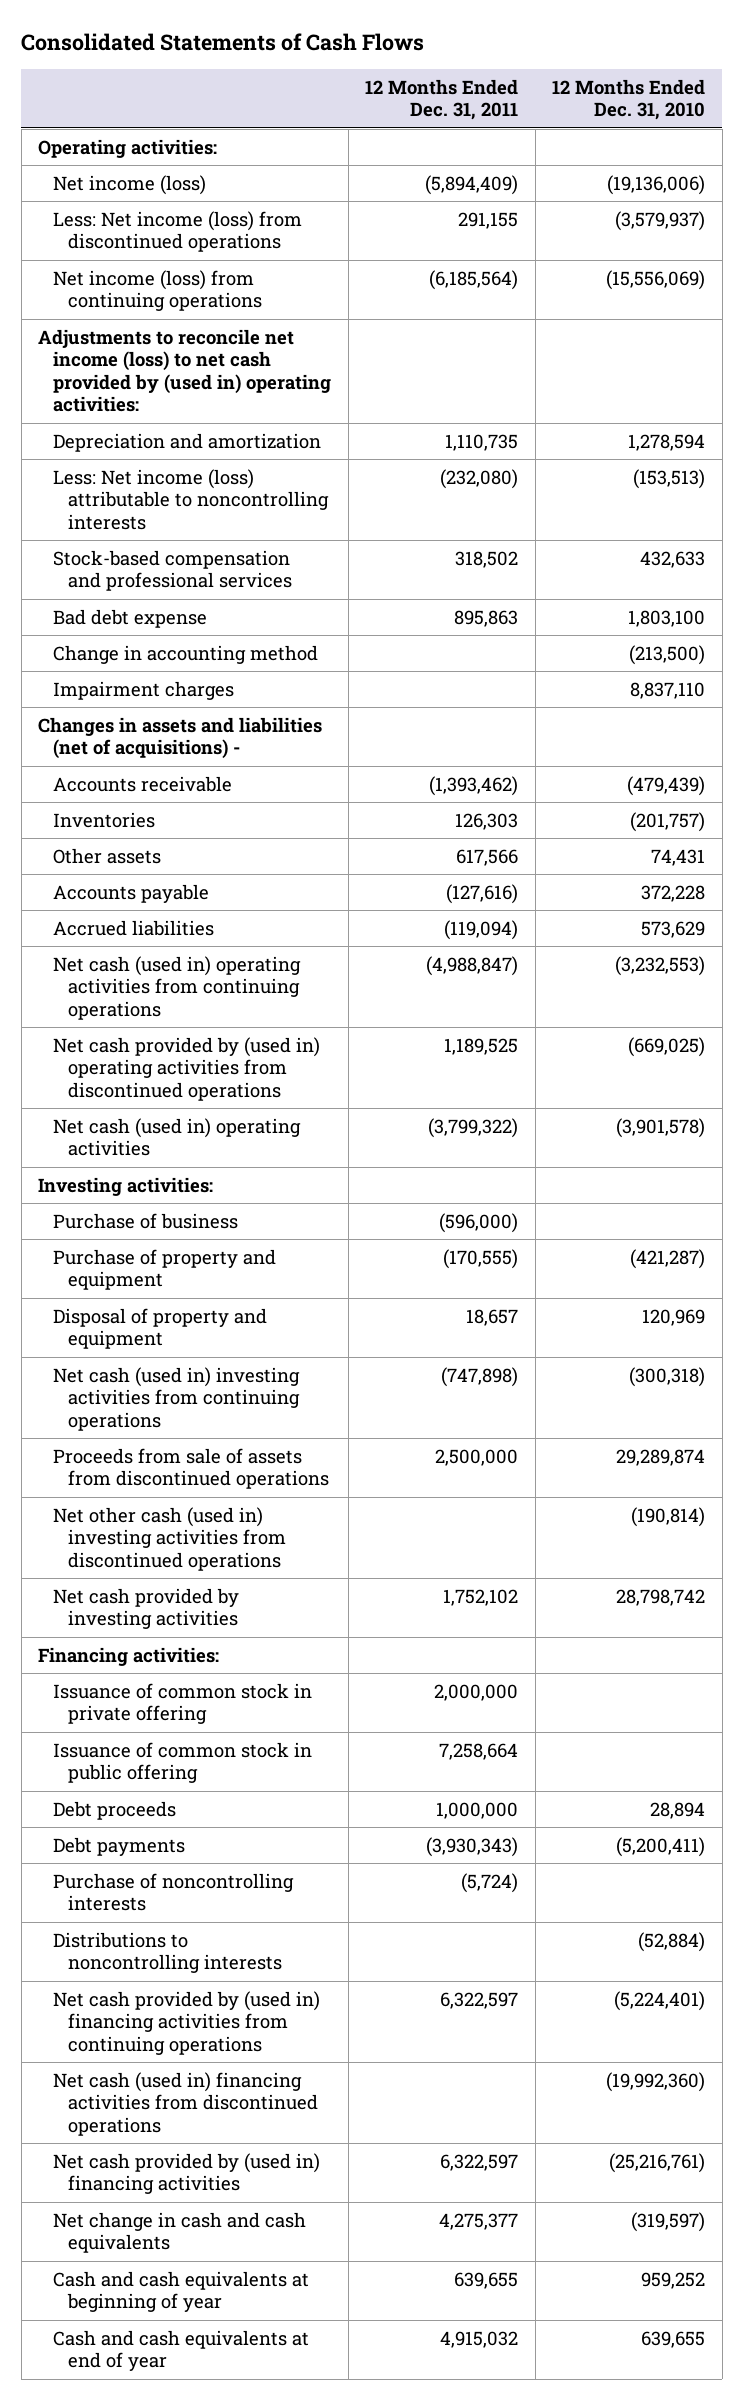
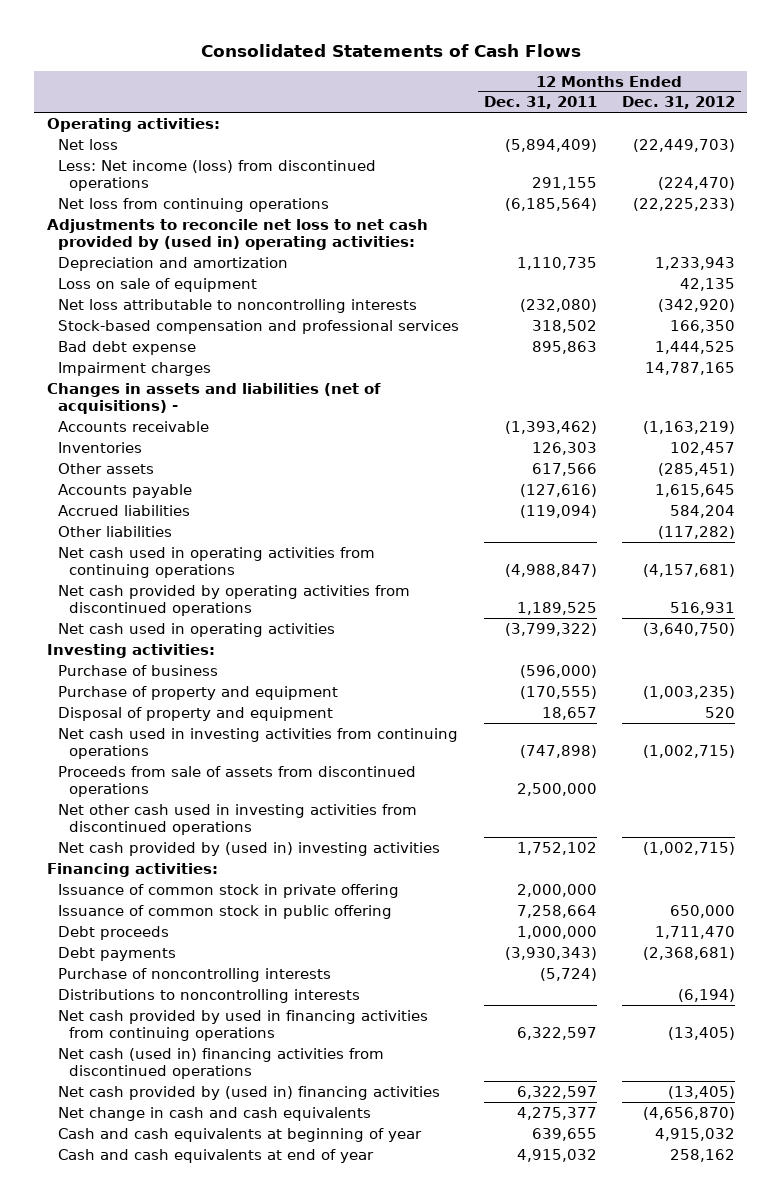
[552,79,706,121] 12 Months Ended Dec. 31, 2010 -> none
none -> [621,96,735,110] Dec. 31, 2012
[53,174,207,195] Net income (loss) -> [57,138,118,150] Net loss
[53,269,263,312] Net income (loss) from continuing operations -> [57,197,329,212] Net loss from continuing operations
[38,328,332,413] Adjustments to reconcile net income (loss) to net cash provided by (used in) operating activities: -> [46,218,428,250] Adjustments to reconcile net loss to net cash provided by (used in) operating activities:
none -> [57,277,257,292] Loss on sale of equipment
[53,468,330,530] Less: Net income (loss) attributable to noncontrolling interests -> [57,298,417,313] Net loss attributable to noncontrolling interests
[53,644,319,664] Change in accounting method -> none
none -> [57,525,172,537] Other liabilities
[53,955,302,1020] Net cash (used in) operating activities from continuing operations -> [57,546,375,578] Net cash used in operating activities from continuing operations
[53,1036,321,1101] Net cash provided by (used in) operating activities from discontinued operations -> [57,584,410,616] Net cash provided by operating activities from discontinued operations
[53,1117,302,1157] Net cash (used in) operating activities -> [57,622,335,637] Net cash used in operating activities
[53,1366,301,1431] Net cash (used in) investing activities from continuing operations -> [57,727,458,759] Net cash used in investing activities from continuing operations
[53,1506,287,1571] Net other cash (used in) investing activities from discontinued operations -> [57,803,417,835] Net other cash used in investing activities from discontinued operations
[53,1587,240,1630] Net cash provided by investing activities -> [57,841,440,856] Net cash provided by (used in) investing activities
[53,1990,321,2055] Net cash provided by (used in) financing activities from continuing operations -> [57,1009,428,1041] Net cash provided by used in financing activities from continuing operations

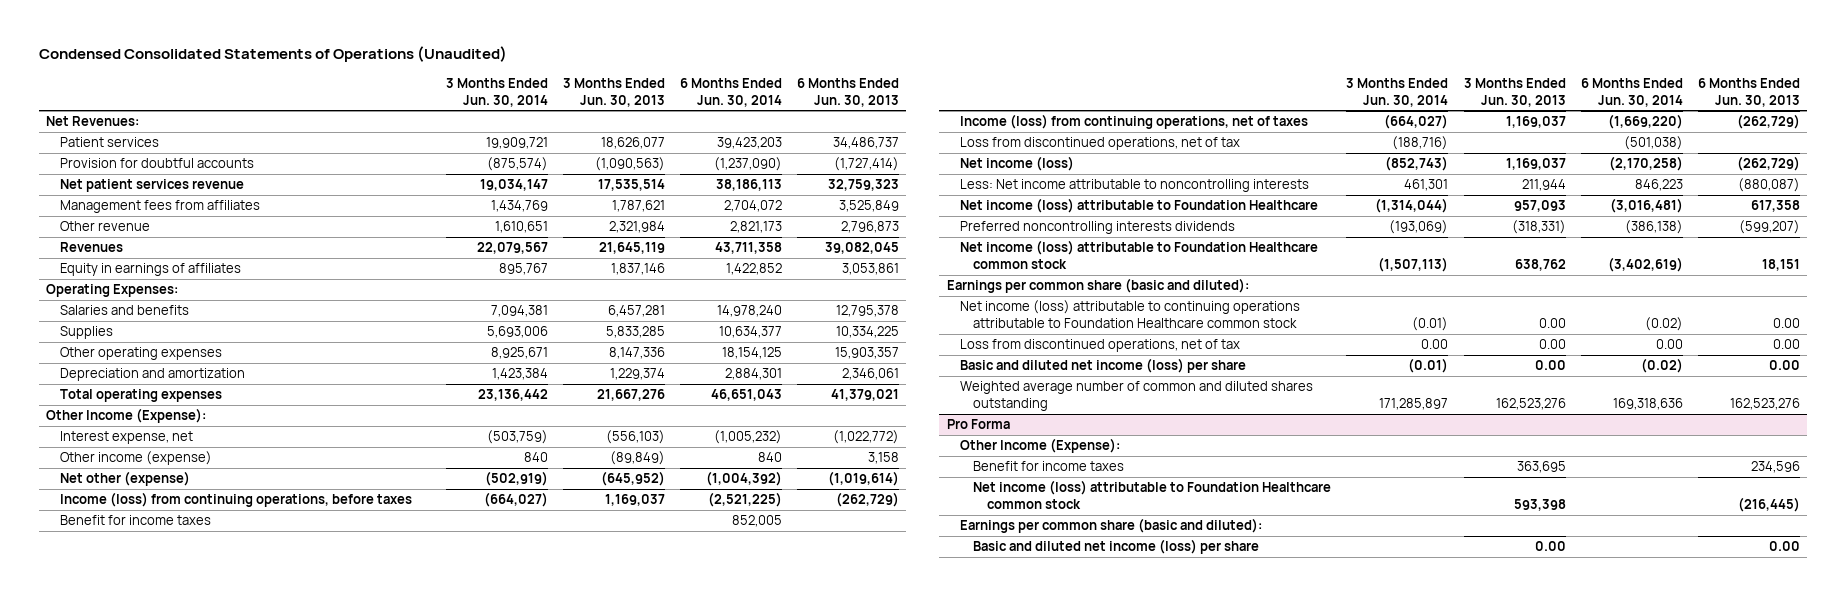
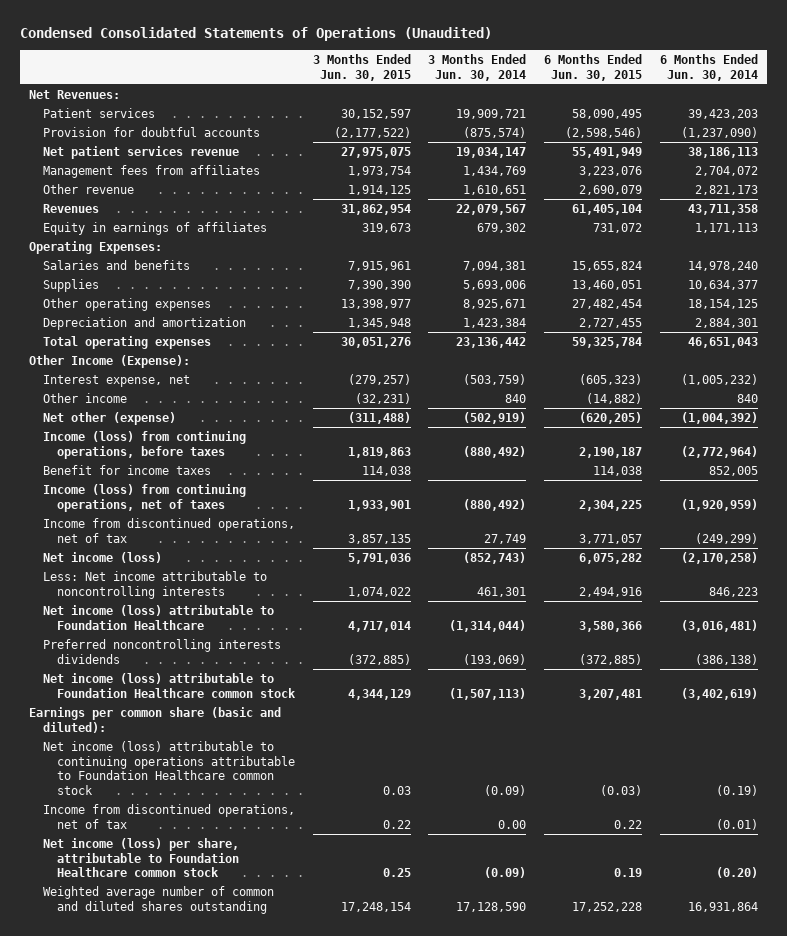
[562,77,665,107] 3 Months Ended Jun. 30, 2013 -> none
[796,77,899,107] 6 Months Ended Jun. 30, 2013 -> none
none -> [312,53,411,81] 3 Months Ended Jun. 30, 2015
none -> [544,53,643,81] 6 Months Ended Jun. 30, 2015
[498,263,548,276] 895,767 -> [477,222,527,233] 679,302
[725,263,782,276] 1,422,852 -> [695,222,759,233] 1,171,113
[59,451,212,466] Other income (expense) -> [42,392,127,403] Other income
[483,492,548,508] (664,027) -> [463,445,527,458] (880,492)
[707,492,782,508] (2,521,225) -> [681,445,759,458] (2,772,964)
[1384,114,1449,130] (664,027) -> [463,498,527,511] (880,492)
[1607,114,1683,130] (1,669,220) -> [681,498,759,511] (1,920,959)
[960,137,1241,151] Loss from discontinued operations, net of tax -> [42,517,295,543] Income from discontinued operations, net of tax
[1392,136,1449,151] (188,716) -> [484,533,527,544] 27,749
[1623,136,1683,151] (501,038) -> [695,532,759,544] (249,299)
[946,419,1010,430] Pro Forma -> none
[960,438,1121,454] Other Income (Expense): -> none
[973,461,1125,472] Benefit for income taxes -> none
[973,480,1332,510] Net income (loss) attributable to Foundation Healthcare common stock -> none
[960,518,1263,534] Earnings per common share (basic and diluted): -> none
[973,539,1260,555] Basic and diluted net income (loss) per share -> none
[1412,317,1449,332] (0.01) -> [484,785,527,797] (0.09)
[1644,317,1683,332] (0.02) -> [716,785,759,797] (0.19)
[960,339,1241,353] Loss from discontinued operations, net of tax -> [42,803,295,829] Income from discontinued operations, net of tax
[1655,339,1683,350] 0.00 -> [716,818,759,830] (0.01)
[960,358,1247,374] Basic and diluted net income (loss) per share -> [42,837,239,878] Net income (loss) per share, attributable to Foundation Healthcare common stock
[1408,358,1449,374] (0.01) -> [484,867,527,879] (0.09)
[1640,358,1683,374] (0.02) -> [716,867,759,879] (0.20)
[1379,398,1449,411] 171,285,897 -> [456,901,527,912] 17,128,590
[1612,398,1683,411] 169,318,636 -> [688,901,759,912] 16,931,864

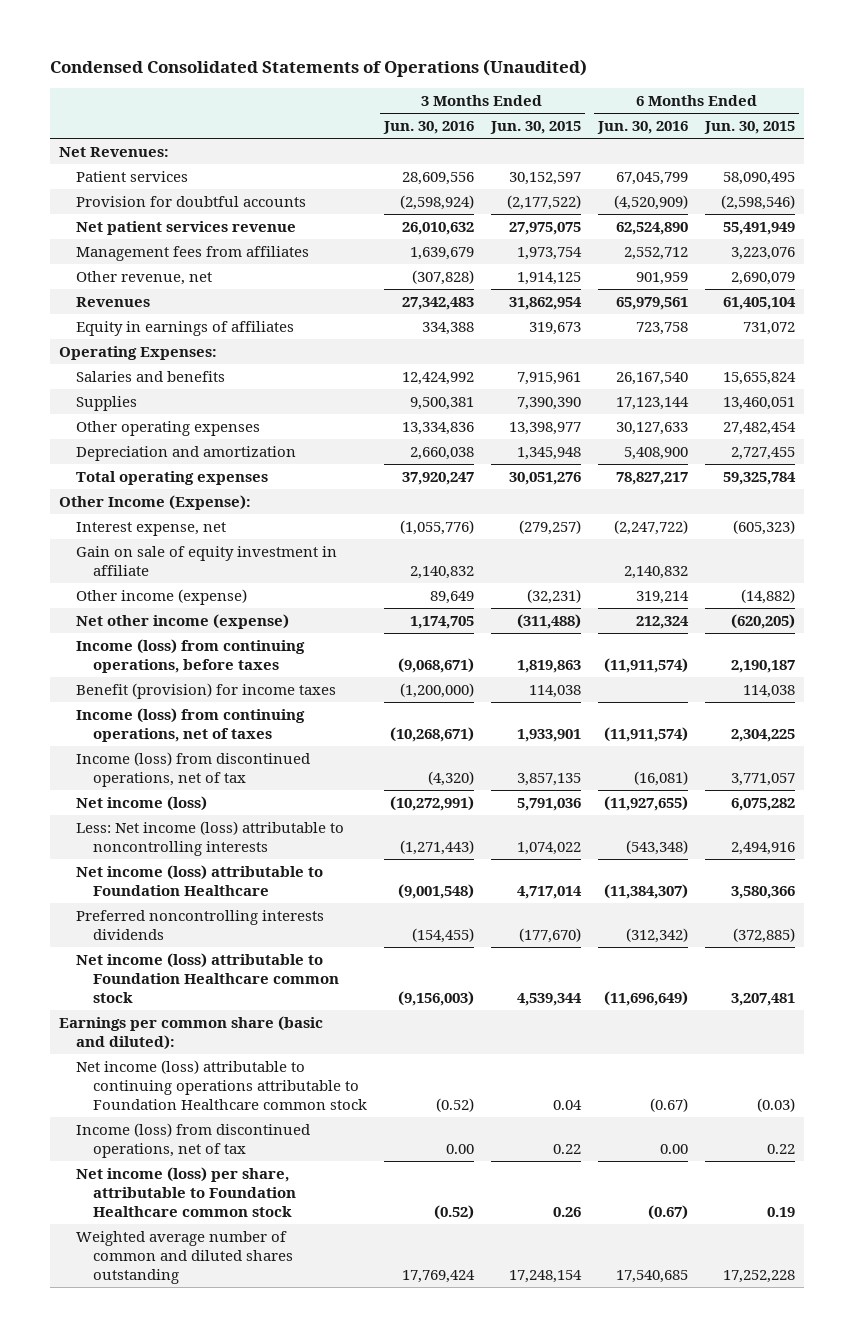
[428,53,527,81] 3 Months Ended Jun. 30, 2014 -> none
[660,53,759,81] 6 Months Ended Jun. 30, 2014 -> none
none -> [382,121,474,135] Jun. 30, 2016
none -> [597,121,689,135] Jun. 30, 2016
[42,183,134,194] Other revenue -> [75,270,212,285] Other revenue, net
none -> [75,545,337,576] Gain on sale of equity investment in affiliate
[42,392,127,403] Other income -> [75,588,247,605] Other income (expense)
[42,411,176,425] Net other (expense) -> [75,613,289,629] Net other income (expense)
[42,464,211,475] Benefit for income taxes -> [75,682,336,699] Benefit (provision) for income taxes
[42,517,295,543] Income from discontinued operations, net of tax -> [75,751,310,787] Income (loss) from discontinued operations, net of tax
[42,570,267,599] Less: Net income attributable to noncontrolling interests -> [75,820,344,856] Less: Net income (loss) attributable to noncontrolling interests
[347,653,411,665] (372,885) -> [518,927,581,943] (177,670)
[347,688,411,700] 4,344,129 -> [516,992,582,1006] 4,539,344
[382,786,411,796] 0.03 -> [552,1099,582,1110] 0.04
[42,803,295,829] Income from discontinued operations, net of tax -> [75,1122,310,1158] Income (loss) from discontinued operations, net of tax
[382,868,411,878] 0.25 -> [552,1206,581,1217] 0.26

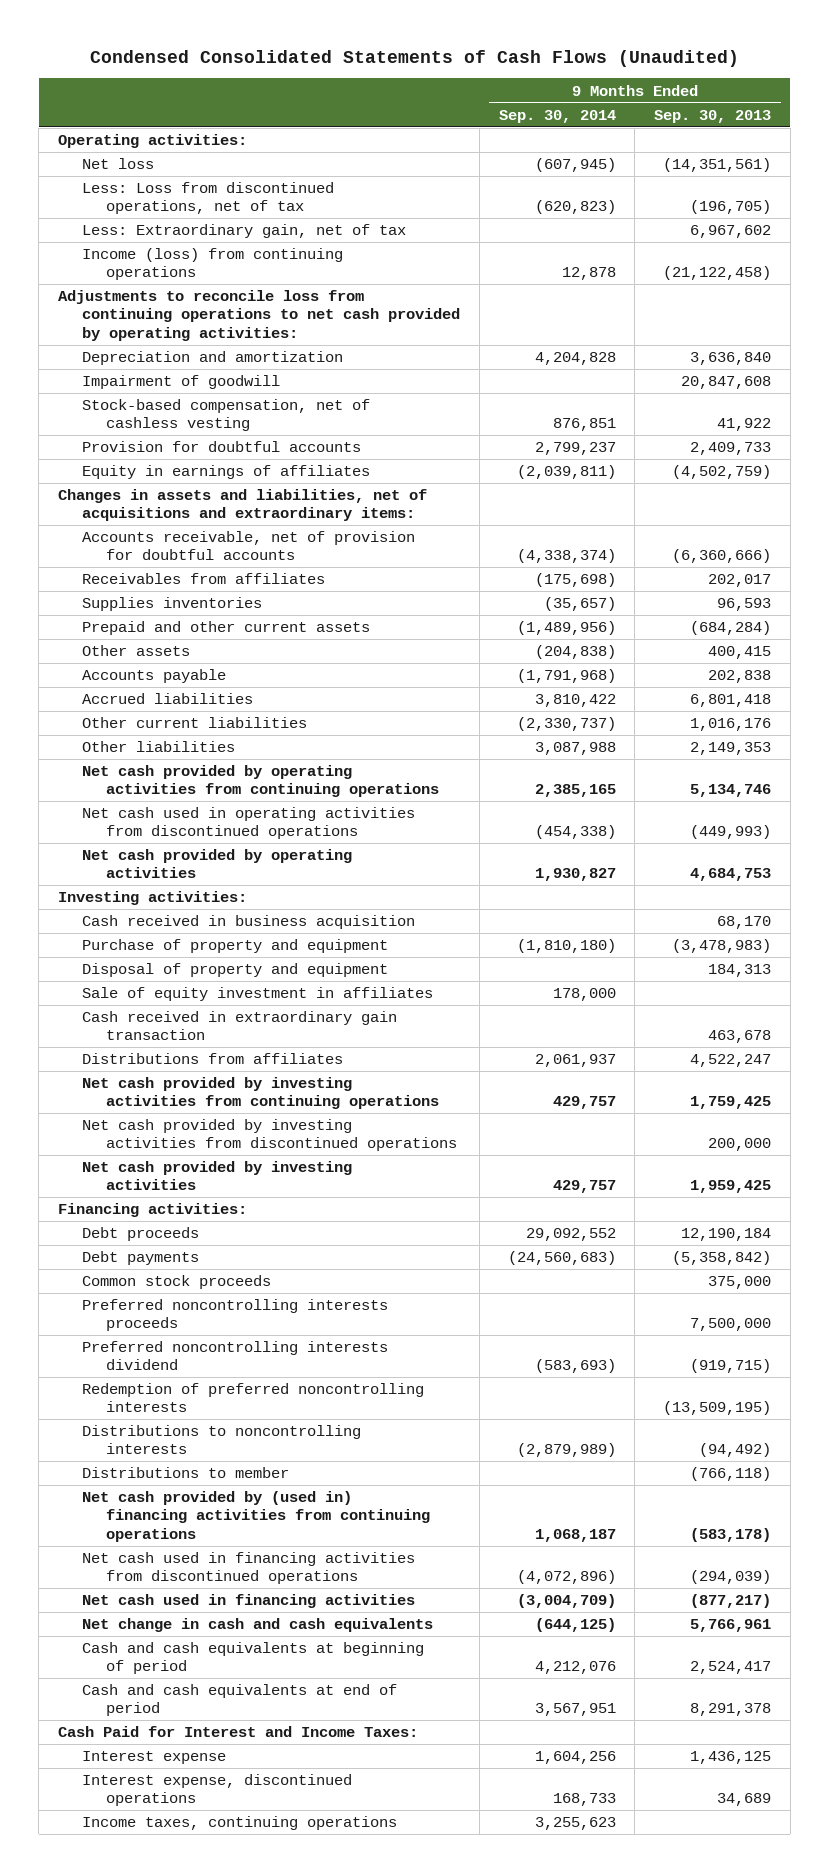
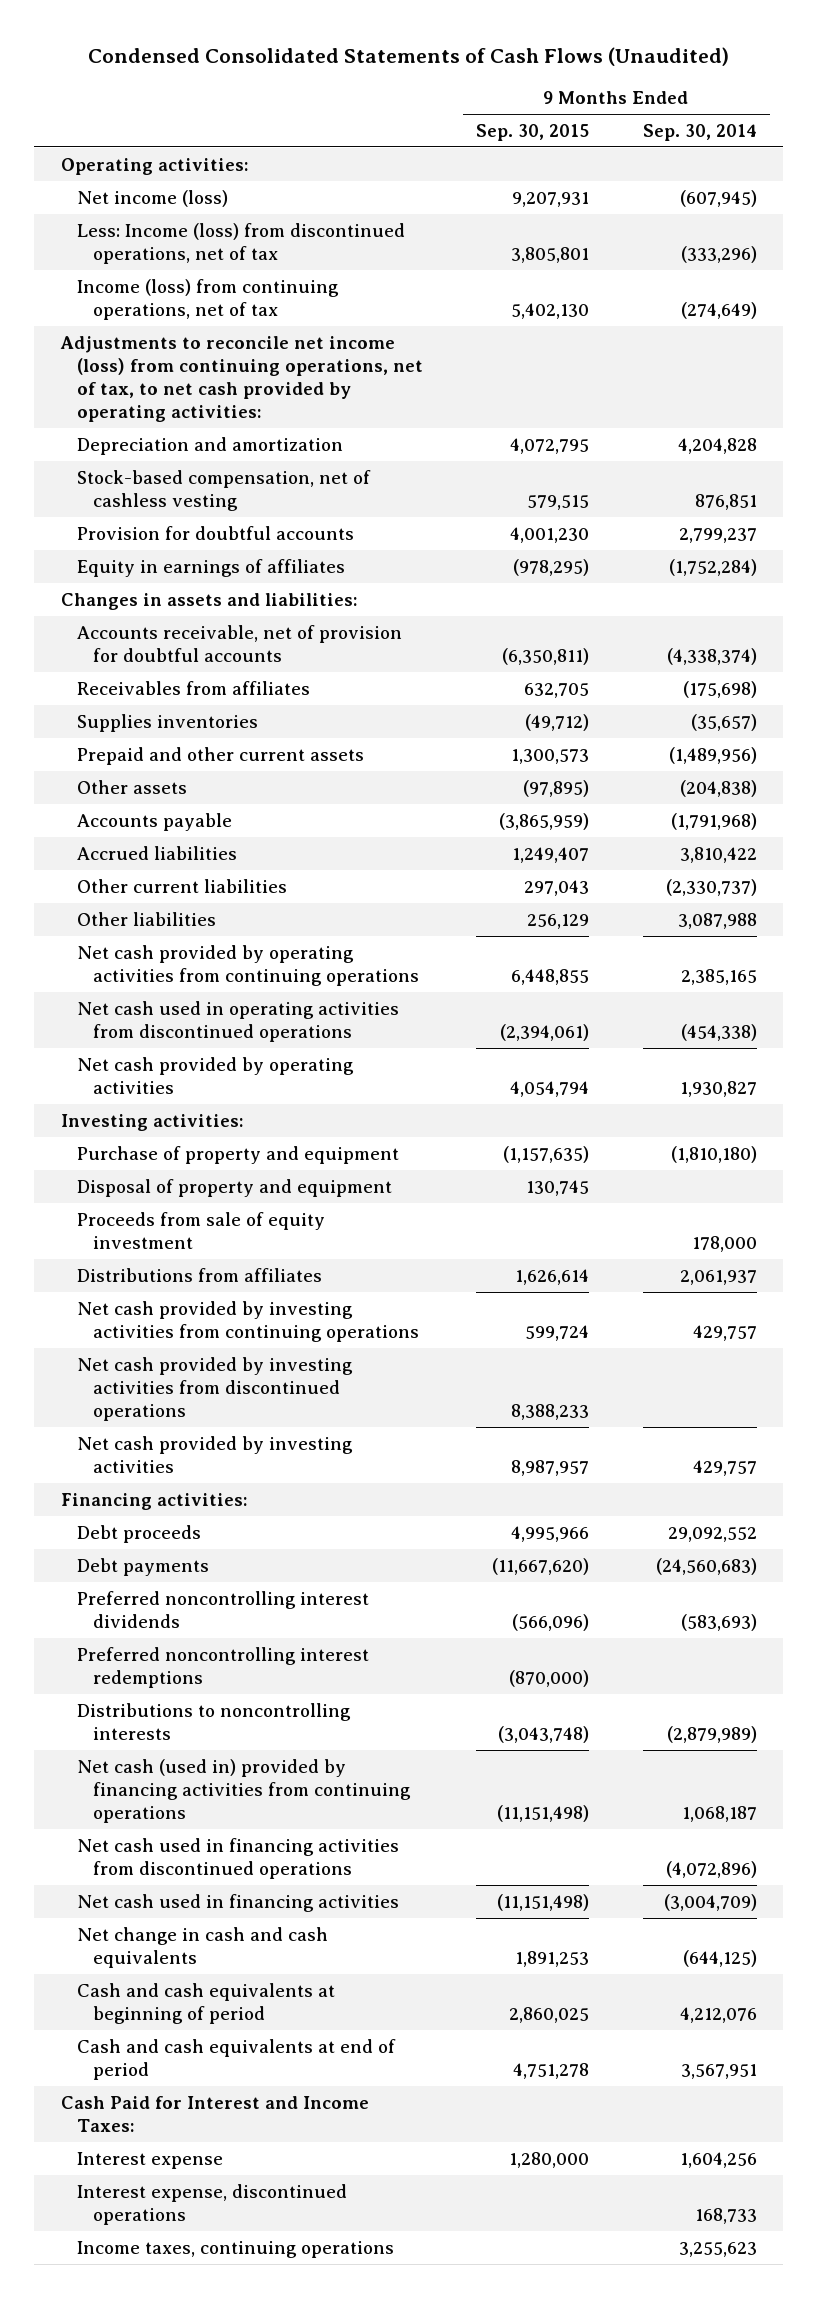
[654,109,772,123] Sep. 30, 2013 -> none
none -> [476,123,590,141] Sep. 30, 2015
[82,224,407,239] Less: Extraordinary gain, net of tax -> none
[82,158,155,170] Net loss -> [77,189,229,207] Net income (loss)
[82,182,335,215] Less: Loss from discontinued operations, net of tax -> [77,222,406,264] Less: Income (loss) from discontinued operations, net of tax
[534,200,616,215] (620,823) -> [680,245,757,263] (333,296)
[82,248,344,281] Income (loss) from continuing operations -> [77,278,340,320] Income (loss) from continuing operations, net of tax
[561,267,616,281] 12,878 -> [680,301,757,319] (274,649)
[58,290,461,341] Adjustments to reconcile loss from continuing operations to net cash provided by operating activities: -> [60,335,424,422] Adjustments to reconcile net income (loss) from continuing operations, net of tax, to net cash provided by operating activities:
[82,375,281,390] Impairment of goodwill -> none
[516,465,616,480] (2,039,811) -> [668,558,757,576] (1,752,284)
[58,489,428,522] Changes in assets and liabilities, net of acquisitions and extraordinary items: -> [61,592,359,610] Changes in assets and liabilities:
[82,915,416,930] Cash received in business acquisition -> none
[82,1011,398,1041] Cash received in extraordinary gain transaction -> none
[82,987,434,1002] Sale of equity investment in affiliates -> [77,1211,326,1249] Proceeds from sale of equity investment
[82,1275,272,1290] Common stock proceeds -> none
[82,1299,389,1332] Preferred noncontrolling interests proceeds -> none
[82,1341,389,1371] Preferred noncontrolling interests dividend -> [77,1590,370,1628] Preferred noncontrolling interest dividends
[82,1383,425,1413] Redemption of preferred noncontrolling interests -> [77,1646,370,1688] Preferred noncontrolling interest redemptions
[82,1467,290,1479] Distributions to member -> none
[82,1491,431,1542] Net cash provided by (used in) financing activities from continuing operations -> [77,1758,411,1823] Net cash (used in) provided by financing activities from continuing operations

